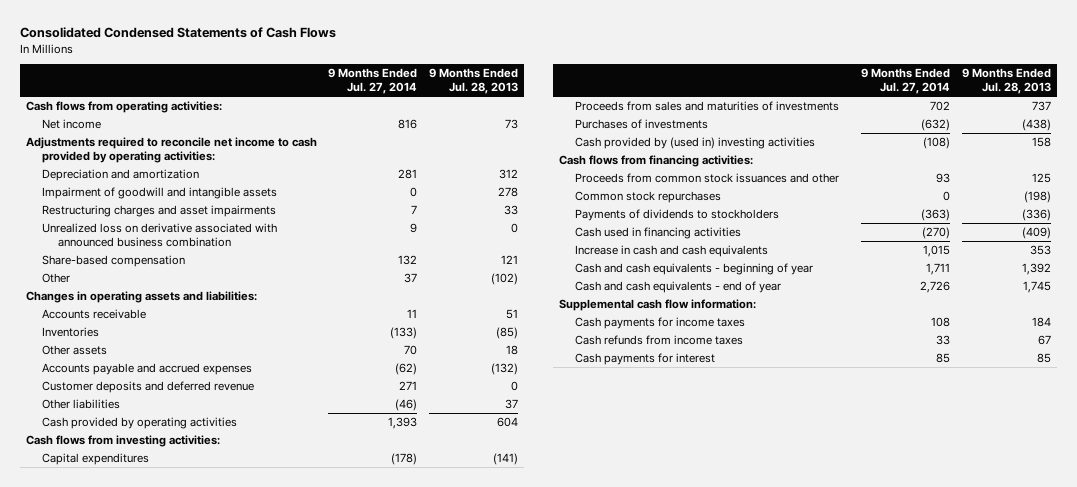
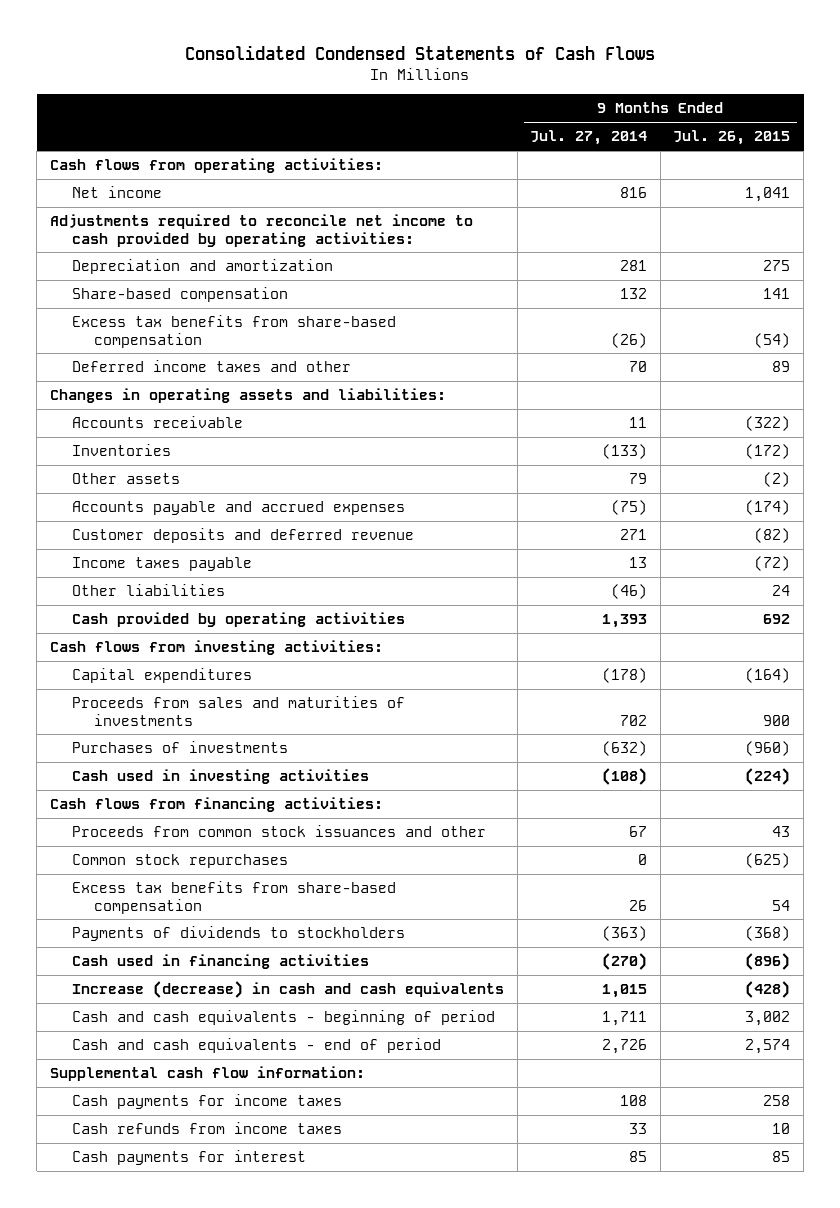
[429,68,519,95] 9 Months Ended Jul. 28, 2013 -> none
none -> [673,130,791,146] Jul. 26, 2015
[41,187,277,200] Impairment of goodwill and intangible assets -> none
[41,205,276,218] Restructuring charges and asset impairments -> none
[41,223,277,247] Unrealized loss on derivative associated with announced business combination -> none
none -> [71,315,396,348] Excess tax benefits from share-based compensation
[41,273,70,284] Other -> [71,360,351,373] Deferred income taxes and other
[404,273,418,284] 37 -> [629,361,648,373] 70
[404,345,418,356] 70 -> [629,473,648,485] 79
[395,363,418,376] (62) -> [611,500,648,516] (75)
none -> [71,557,252,572] Income taxes payable
[574,137,815,150] Cash provided by (used in) investing activities -> [71,769,369,785] Cash used in investing activities
[936,173,951,184] 93 -> [629,826,648,838] 67
none -> [71,881,396,914] Excess tax benefits from share-based compensation
[574,245,768,258] Increase in cash and cash equivalents -> [71,981,504,999] Increase (decrease) in cash and cash equivalents
[574,263,813,276] Cash and cash equivalents - beginning of year -> [71,1010,495,1026] Cash and cash equivalents - beginning of period
[574,281,781,294] Cash and cash equivalents - end of year -> [71,1038,441,1054] Cash and cash equivalents - end of period

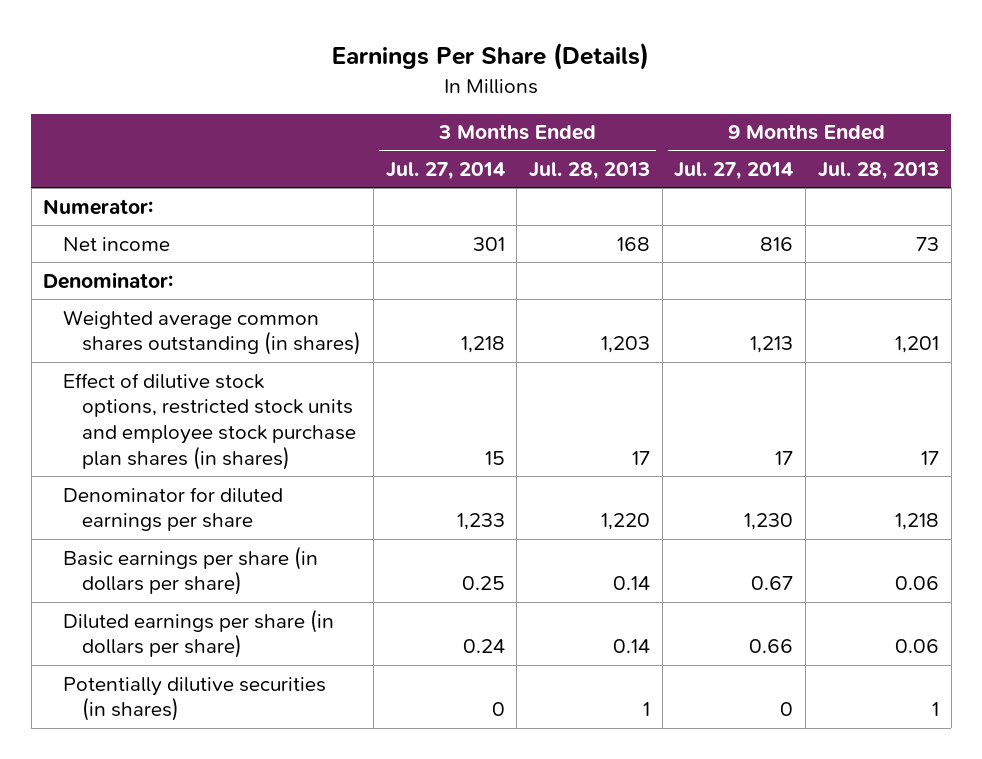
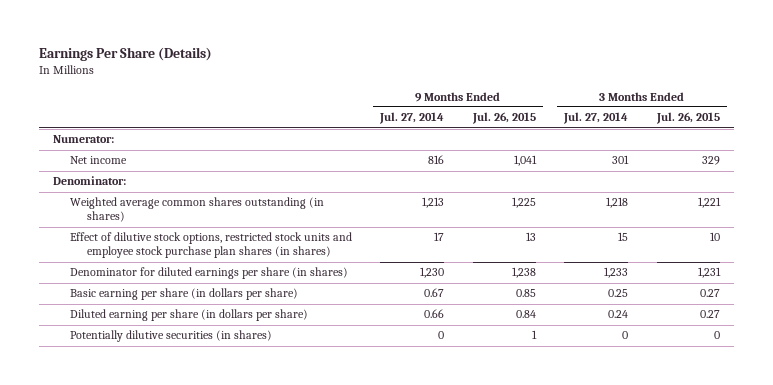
[528,162,650,181] Jul. 28, 2013 -> none
[817,162,939,181] Jul. 28, 2013 -> none
none -> [471,112,536,125] Jul. 26, 2015
none -> [655,112,720,125] Jul. 26, 2015
[62,486,283,532] Denominator for diluted earnings per share -> [70,267,349,280] Denominator for diluted earnings per share (in shares)
[62,545,318,596] Basic earnings per share (in dollars per share) -> [70,288,299,301] Basic earning per share (in dollars per share)
[62,608,334,659] Diluted earnings per share (in dollars per share) -> [70,309,309,322] Diluted earning per share (in dollars per share)

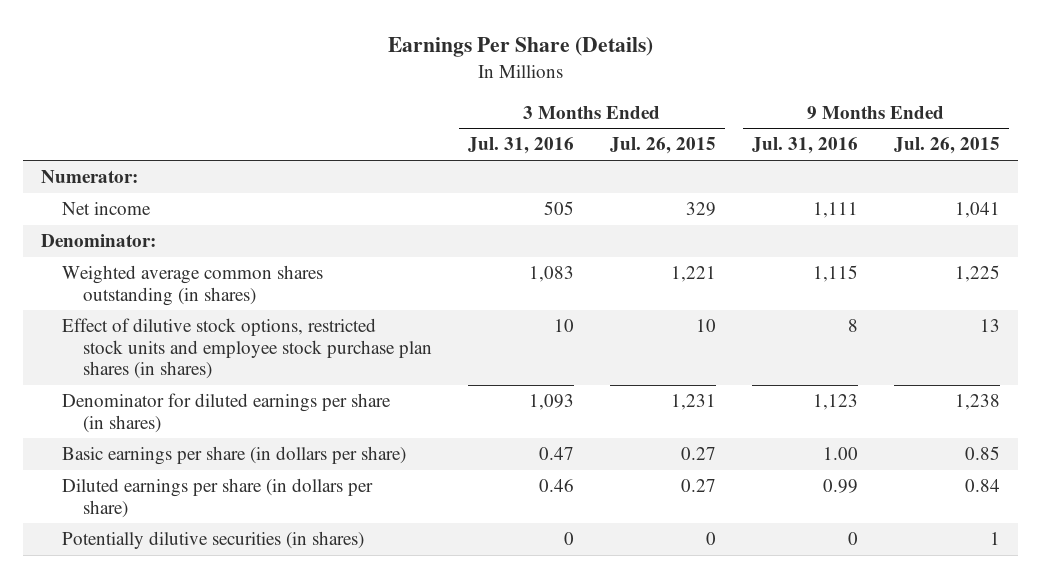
[379,112,445,125] Jul. 27, 2014 -> none
[563,112,629,125] Jul. 27, 2014 -> none
none -> [467,137,574,155] Jul. 31, 2016
none -> [752,137,859,155] Jul. 31, 2016
[70,288,299,301] Basic earning per share (in dollars per share) -> [62,446,407,466] Basic earnings per share (in dollars per share)
[70,309,309,322] Diluted earning per share (in dollars per share) -> [62,478,374,518] Diluted earnings per share (in dollars per share)

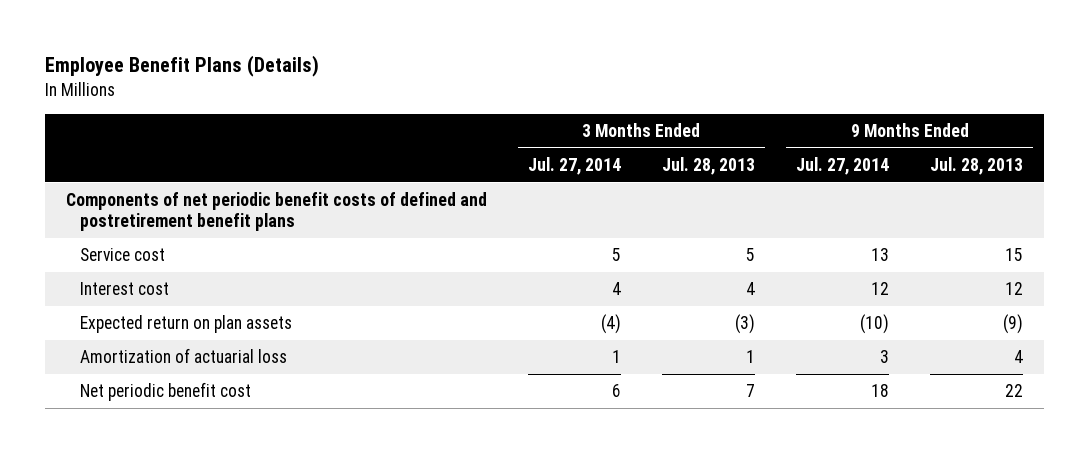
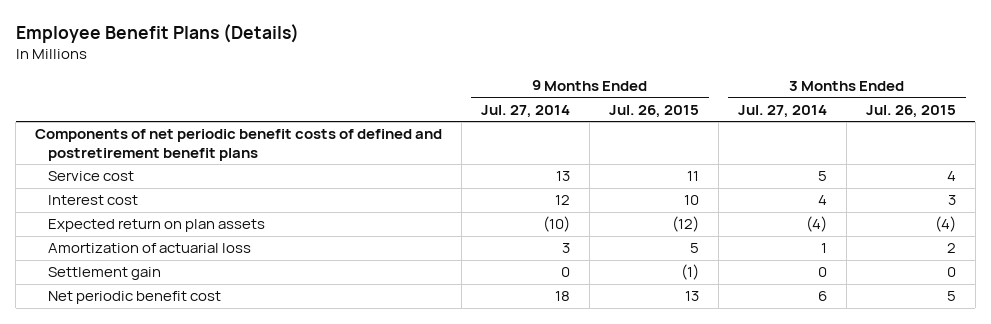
[661,156,755,175] Jul. 28, 2013 -> none
[930,156,1024,175] Jul. 28, 2013 -> none
none -> [609,105,700,119] Jul. 26, 2015
none -> [865,105,956,119] Jul. 26, 2015
none -> [47,267,161,281] Settlement gain

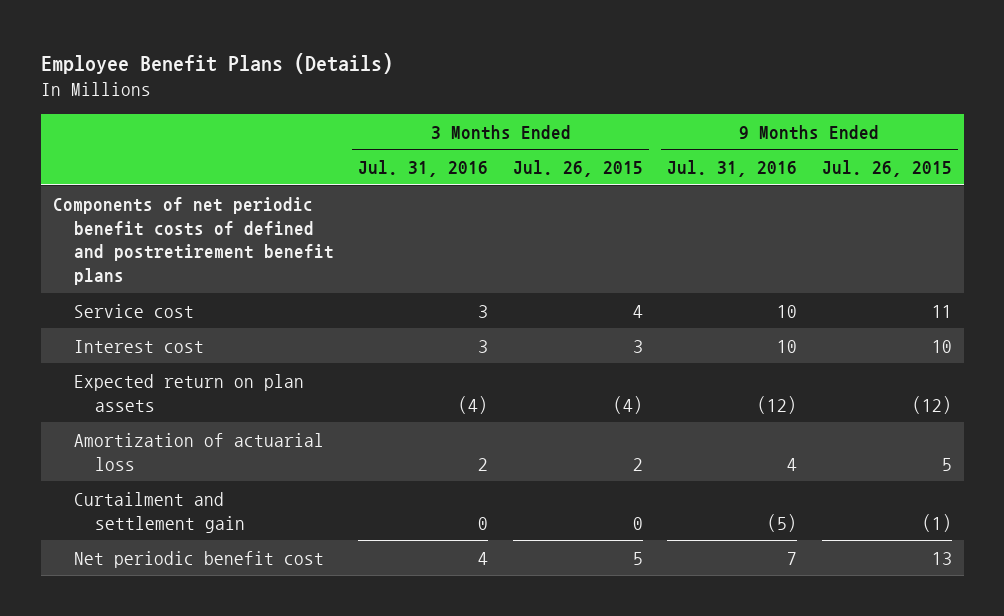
[481,105,571,119] Jul. 27, 2014 -> none
[737,105,827,119] Jul. 27, 2014 -> none
none -> [358,160,489,178] Jul. 31, 2016
none -> [667,160,798,178] Jul. 31, 2016
[47,267,161,281] Settlement gain -> [74,491,246,533] Curtailment and settlement gain

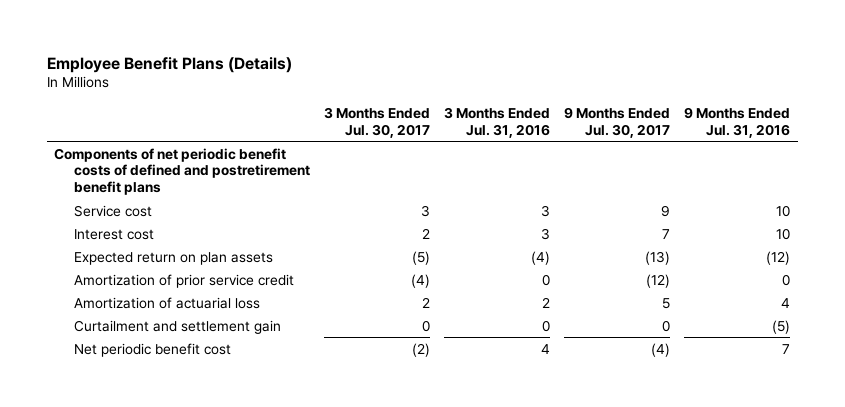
[512,160,643,178] Jul. 26, 2015 -> none
[821,160,952,178] Jul. 26, 2015 -> none
none -> [323,106,430,138] 3 Months Ended Jul. 30, 2017
none -> [564,106,671,138] 9 Months Ended Jul. 30, 2017
none -> [73,273,294,288] Amortization of prior service credit

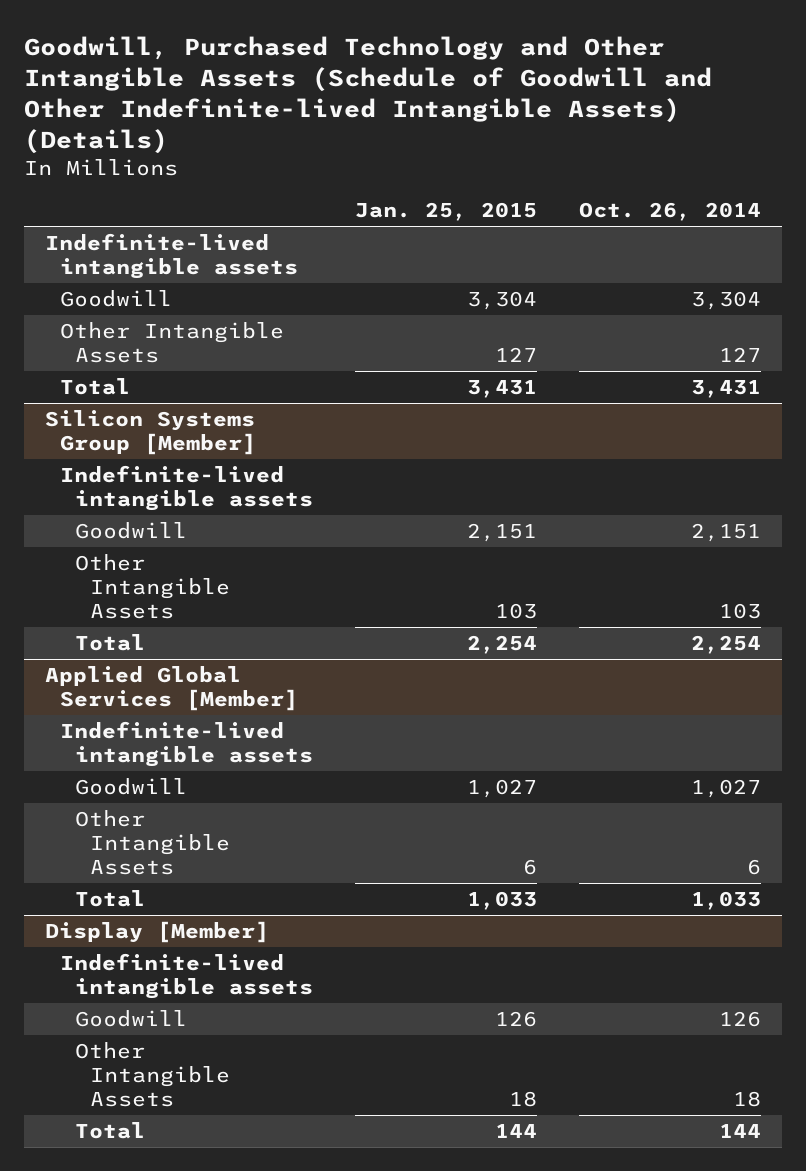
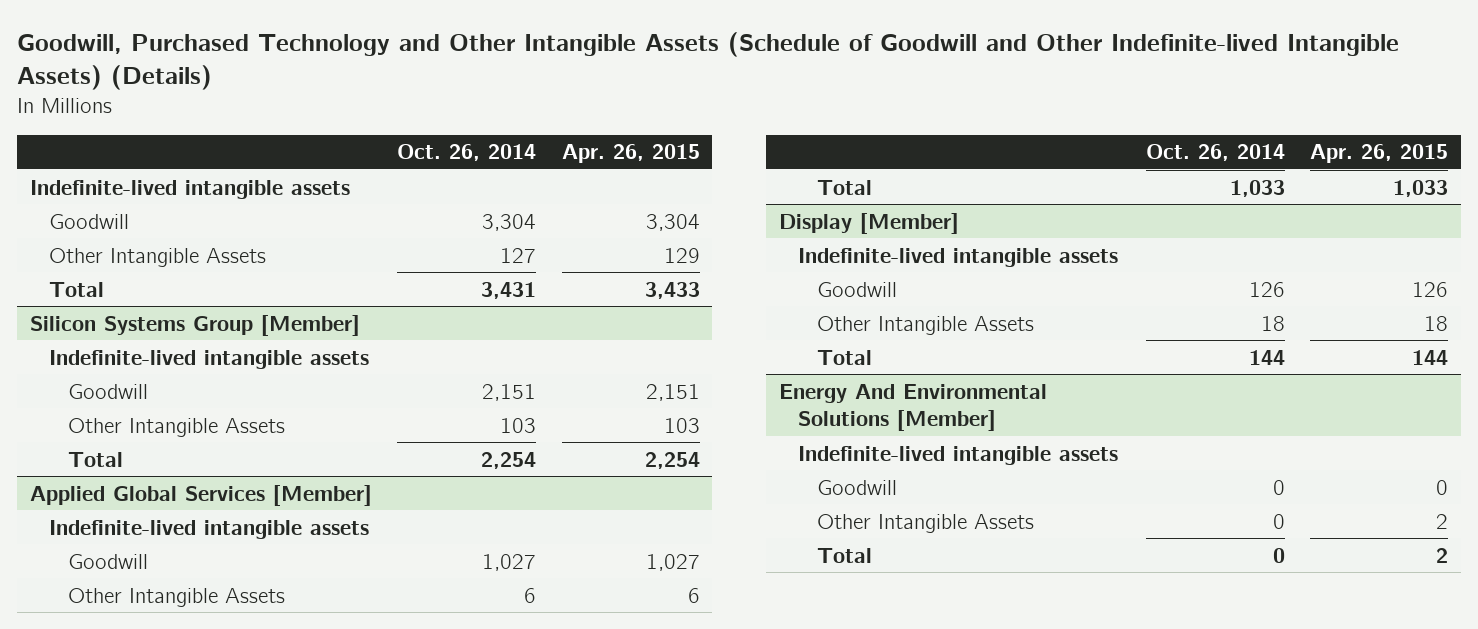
[355,202,538,222] Jan. 25, 2015 -> none
none -> [561,144,700,164] Apr. 26, 2015
none -> [778,383,1047,432] Energy And Environmental Solutions [Member]
none -> [797,445,1118,465] Indefinite-lived intangible assets
none -> [816,479,897,495] Goodwill
none -> [816,513,1034,533] Other Intangible Assets
none -> [816,547,872,563] Total

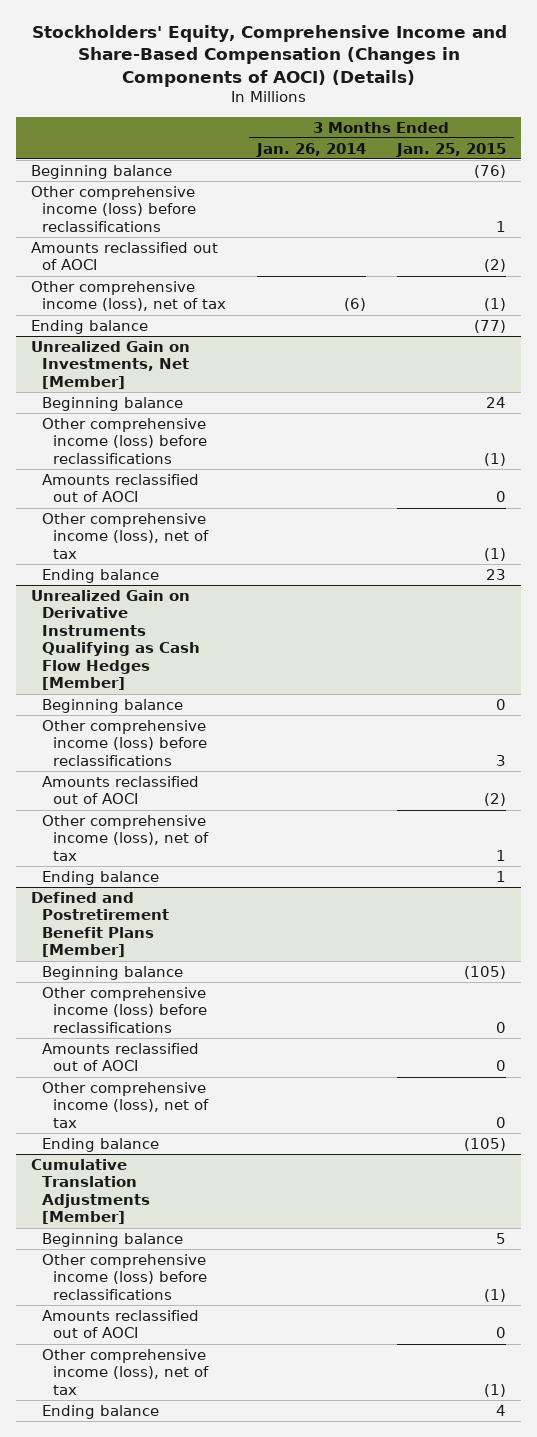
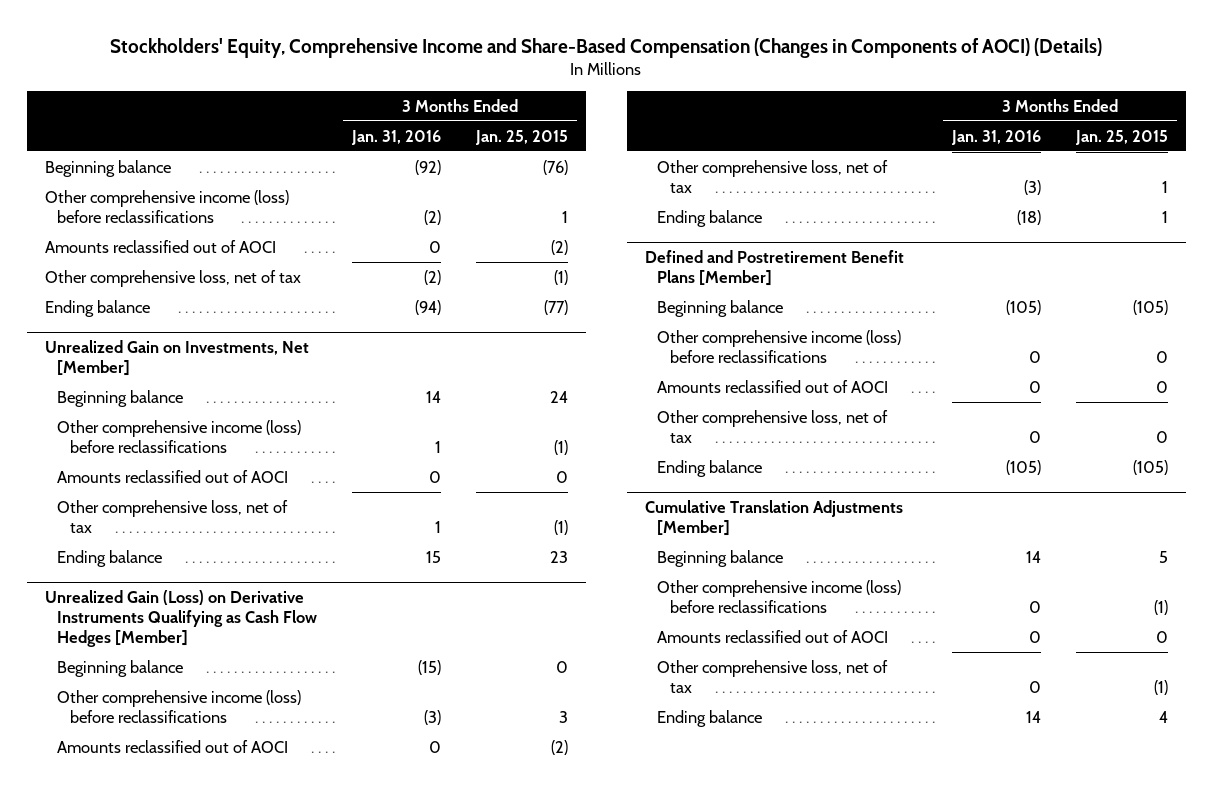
[256,142,367,157] Jan. 26, 2014 -> none
none -> [351,129,442,145] Jan. 31, 2016
[31,280,227,312] Other comprehensive income (loss), net of tax -> [44,269,301,287] Other comprehensive loss, net of tax
[42,512,210,559] Other comprehensive income (loss), net of tax -> [57,499,289,533] Other comprehensive loss, net of tax
[31,589,201,691] Unrealized Gain on Derivative Instruments Qualifying as Cash Flow Hedges [Member] -> [44,589,318,648] Unrealized Gain (Loss) on Derivative Instruments Qualifying as Cash Flow Hedges [Member]
[42,814,210,861] Other comprehensive income (loss), net of tax -> [657,159,889,193] Other comprehensive loss, net of tax
[42,1081,210,1128] Other comprehensive income (loss), net of tax -> [657,409,889,443] Other comprehensive loss, net of tax
[42,1348,210,1395] Other comprehensive income (loss), net of tax -> [657,659,889,693] Other comprehensive loss, net of tax

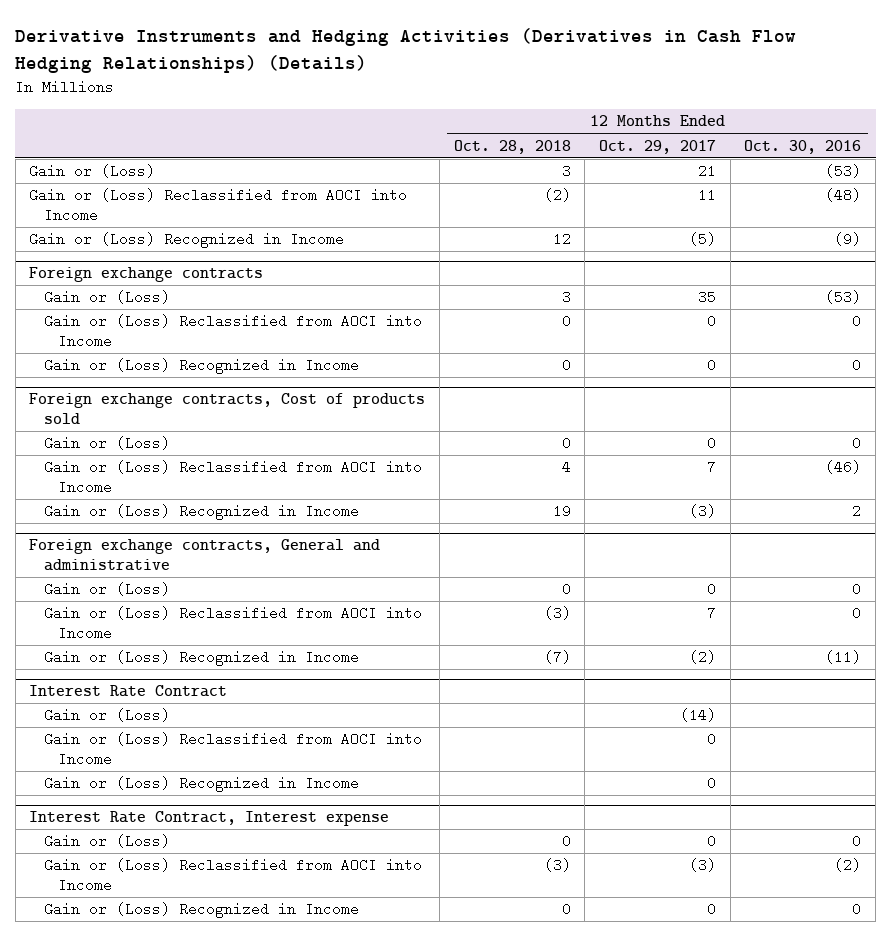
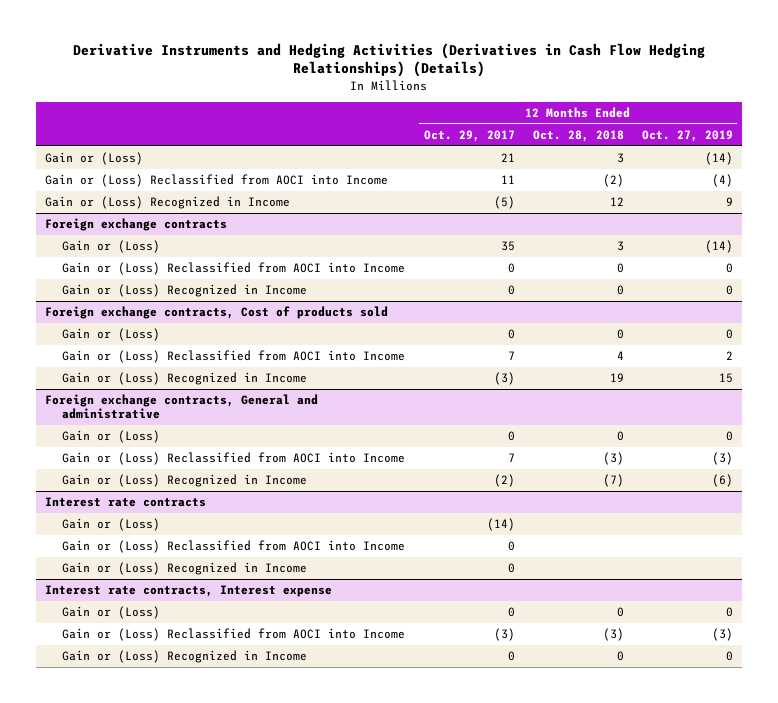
[744,139,862,154] Oct. 30, 2016 -> none
none -> [641,130,733,143] Oct. 27, 2019
[29,685,228,698] Interest Rate Contract -> [45,497,207,508] Interest rate contracts
[29,811,390,827] Interest Rate Contract, Interest expense -> [45,585,333,598] Interest rate contracts, Interest expense

